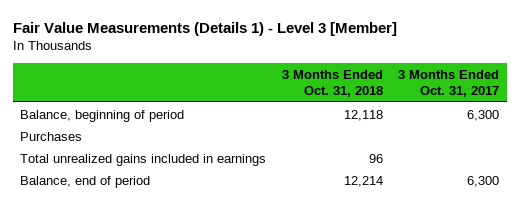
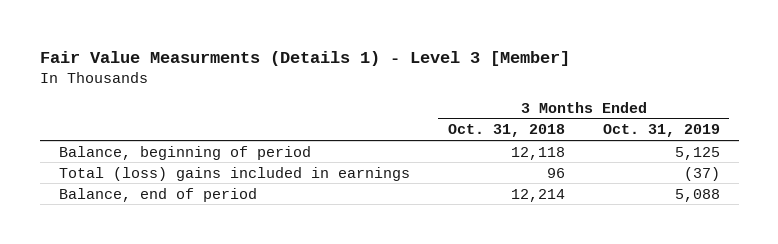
[12,21,397,36] Fair Value Measurements (Details 1) - Level 3 [Member] -> [39,50,570,66] Fair Value Measurments (Details 1) - Level 3 [Member]
[397,69,499,98] 3 Months Ended Oct. 31, 2017 -> none
none -> [602,124,720,138] Oct. 31, 2019
[20,131,83,141] Purchases -> none
[20,153,267,166] Total unrealized gains included in earnings -> [58,166,410,181] Total (loss) gains included in earnings

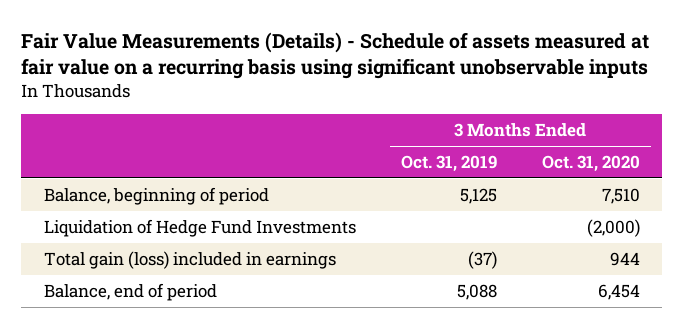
[39,50,570,66] Fair Value Measurments (Details 1) - Level 3 [Member] -> [21,31,650,80] Fair Value Measurements (Details) - Schedule of assets measured at fair value on a recurring basis using significant unobservable inputs
[447,124,565,138] Oct. 31, 2018 -> none
none -> [541,155,640,173] Oct. 31, 2020
none -> [43,218,356,237] Liquidation of Hedge Fund Investments
[58,166,410,181] Total (loss) gains included in earnings -> [43,250,336,269] Total gain (loss) included in earnings

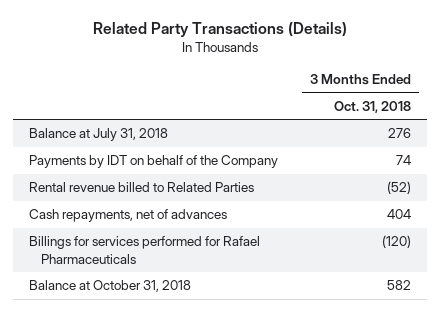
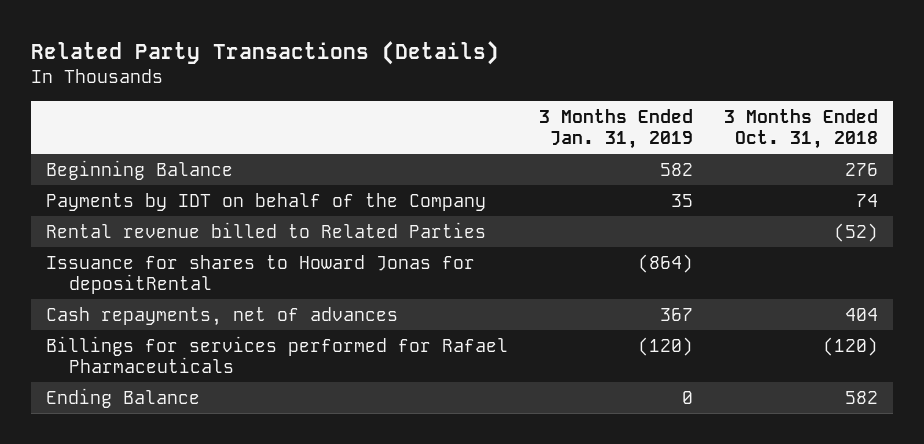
none -> [538,108,693,150] 3 Months Ended Jan. 31, 2019
[29,128,169,142] Balance at July 31, 2018 -> [46,159,234,180] Beginning Balance
none -> [46,254,476,295] Issuance for shares to Howard Jonas for depositRental
[29,280,192,293] Balance at October 31, 2018 -> [46,387,201,408] Ending Balance

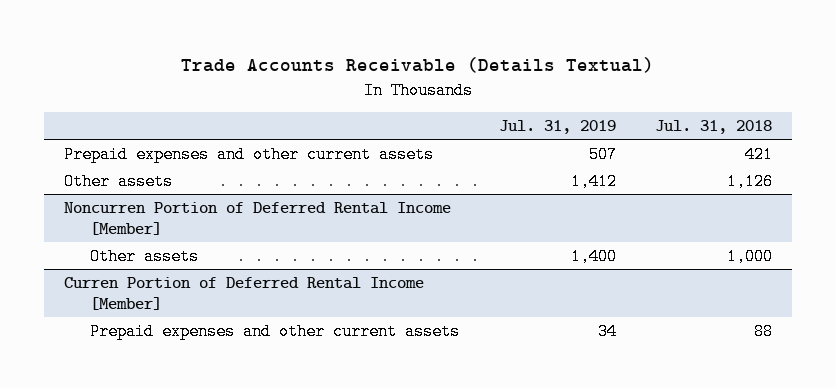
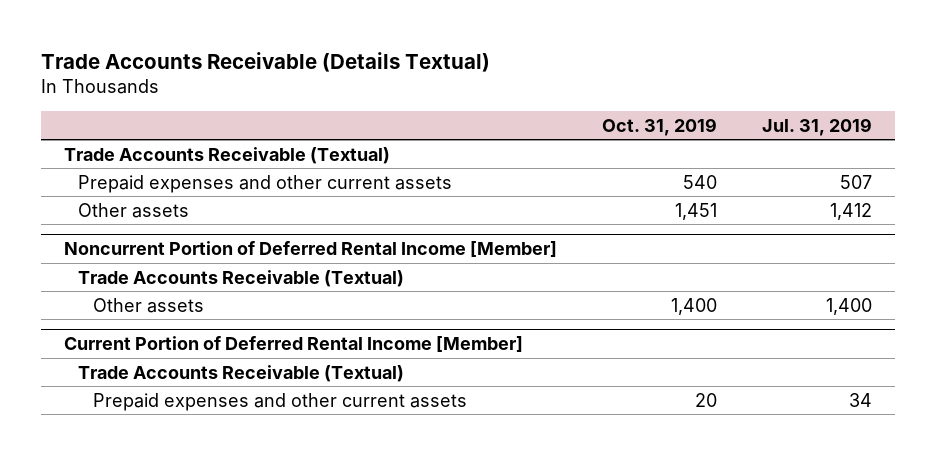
[655,120,773,135] Jul. 31, 2018 -> none
none -> [601,117,717,136] Oct. 31, 2019
none -> [63,146,390,164] Trade Accounts Receivable (Textual)
[64,201,452,235] Noncurren Portion of Deferred Rental Income [Member] -> [63,241,557,259] Noncurrent Portion of Deferred Rental Income [Member]
none -> [78,269,405,287] Trade Accounts Receivable (Textual)
[64,276,425,310] Curren Portion of Deferred Rental Income [Member] -> [63,336,523,354] Current Portion of Deferred Rental Income [Member]
none -> [78,364,405,382] Trade Accounts Receivable (Textual)

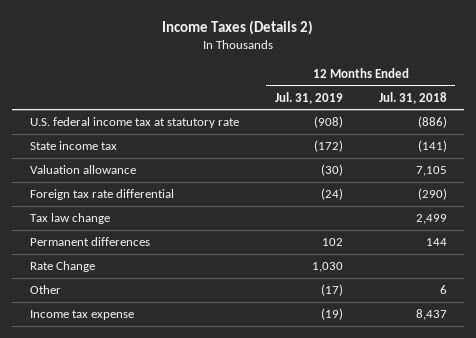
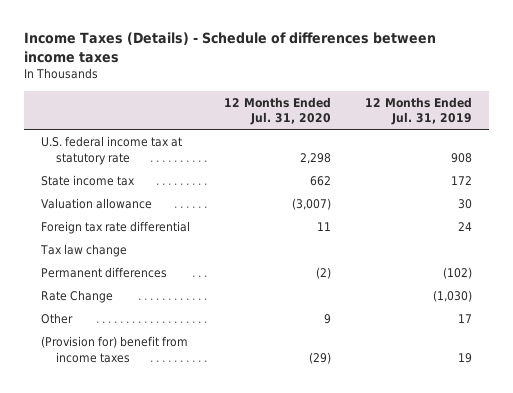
[162,19,314,35] Income Taxes (Details 2) -> [24,32,437,64] Income Taxes (Details) - Schedule of differences between income taxes
[378,91,447,104] Jul. 31, 2018 -> none
none -> [224,96,332,126] 12 Months Ended Jul. 31, 2020
[313,116,343,129] (908) -> [450,152,472,163] 908
[313,140,343,153] (172) -> [450,176,472,186] 172
[320,164,343,177] (30) -> [457,199,472,210] 30
[320,188,343,201] (24) -> [457,222,472,232] 24
[321,238,343,247] 102 -> [442,267,472,280] (102)
[311,262,343,273] 1,030 -> [432,290,472,303] (1,030)
[320,284,343,297] (17) -> [457,314,472,324] 17
[29,310,134,321] Income tax expense -> [41,336,189,363] (Provision for) benefit from income taxes
[320,308,343,321] (19) -> [457,352,472,363] 19

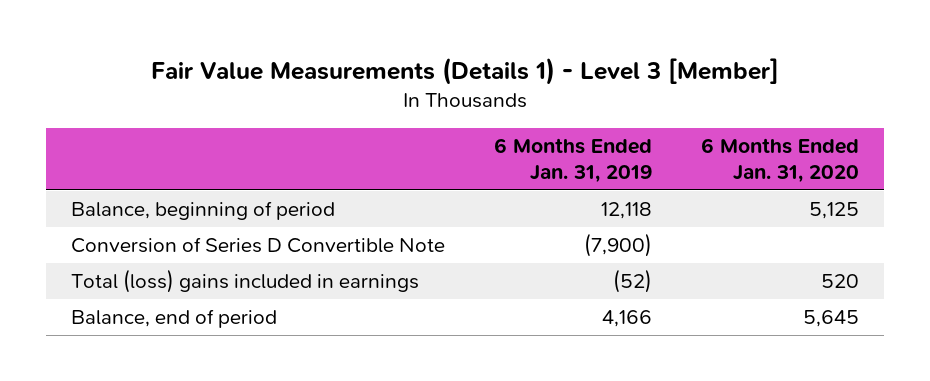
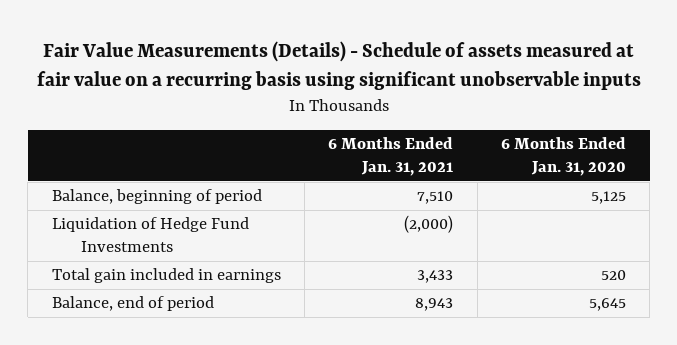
[151,56,780,85] Fair Value Measurements (Details 1) - Level 3 [Member] -> [36,40,641,90] Fair Value Measurements (Details) - Schedule of assets measured at fair value on a recurring basis using significant unobservable inputs
[494,138,653,184] 6 Months Ended Jan. 31, 2019 -> none
none -> [328,137,454,177] 6 Months Ended Jan. 31, 2021
[70,236,445,253] Conversion of Series D Convertible Note -> [51,217,249,253] Liquidation of Hedge Fund Investments
[70,268,419,293] Total (loss) gains included in earnings -> [51,268,281,284] Total gain included in earnings

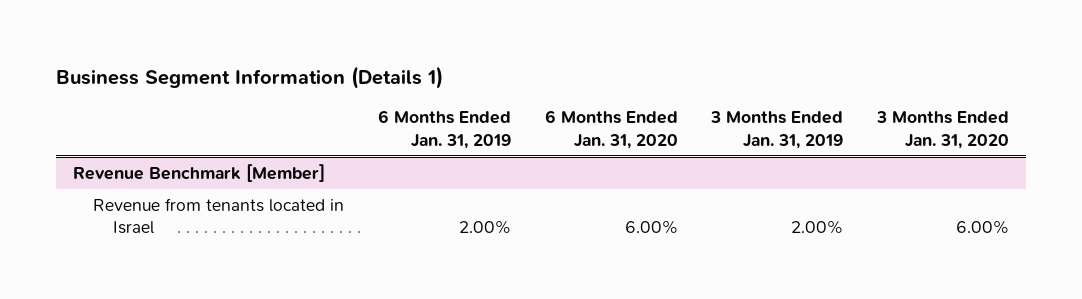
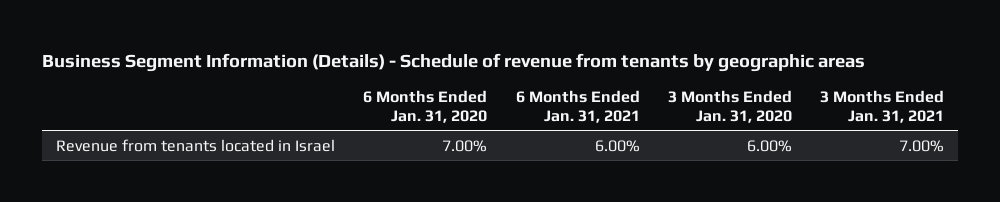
[56,65,444,89] Business Segment Information (Details 1) -> [42,52,866,72] Business Segment Information (Details) - Schedule of revenue from tenants by geographic areas
[377,110,511,149] 6 Months Ended Jan. 31, 2019 -> none
[710,111,844,149] 3 Months Ended Jan. 31, 2019 -> none
none -> [515,90,640,123] 6 Months Ended Jan. 31, 2021
none -> [820,90,945,123] 3 Months Ended Jan. 31, 2021
[73,163,326,182] Revenue Benchmark [Member] -> none
[624,220,678,235] 6.00% -> [442,139,488,152] 7.00%

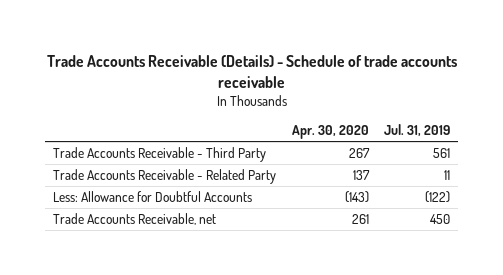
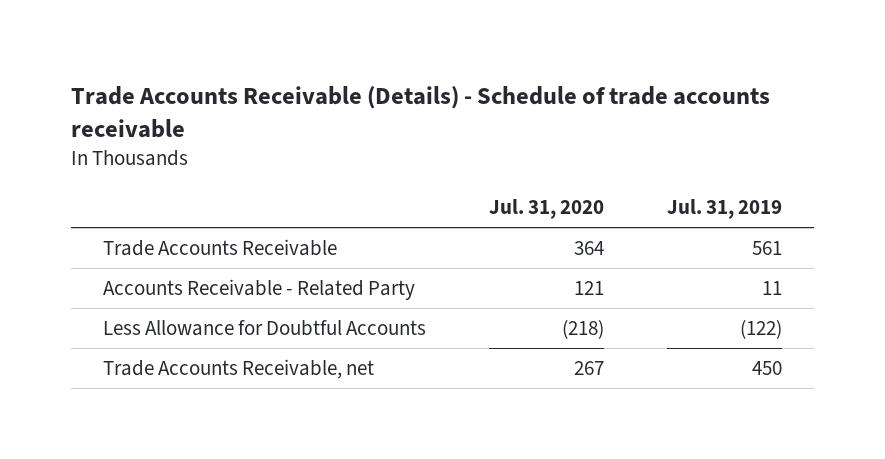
[291,125,369,140] Apr. 30, 2020 -> none
none -> [489,198,605,219] Jul. 31, 2020
[53,146,267,162] Trade Accounts Receivable - Third Party -> [102,239,337,257] Trade Accounts Receivable
[53,168,277,184] Trade Accounts Receivable - Related Party -> [102,279,415,301] Accounts Receivable - Related Party
[53,190,253,202] Less: Allowance for Doubtful Accounts -> [102,320,426,337] Less Allowance for Doubtful Accounts

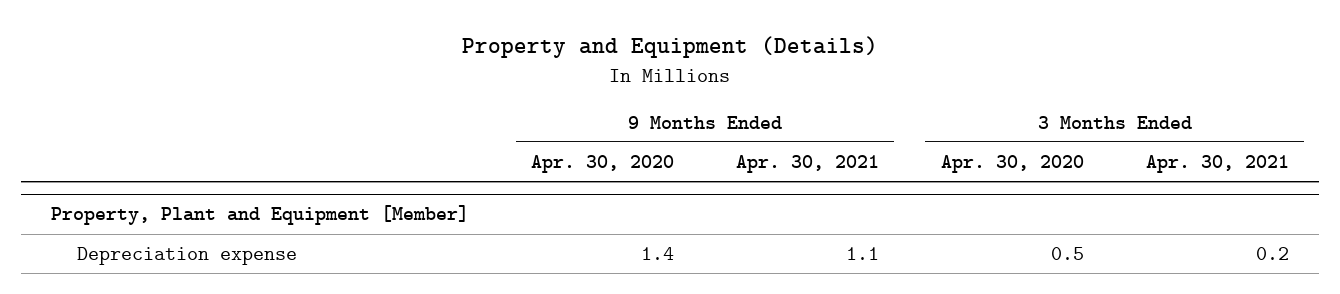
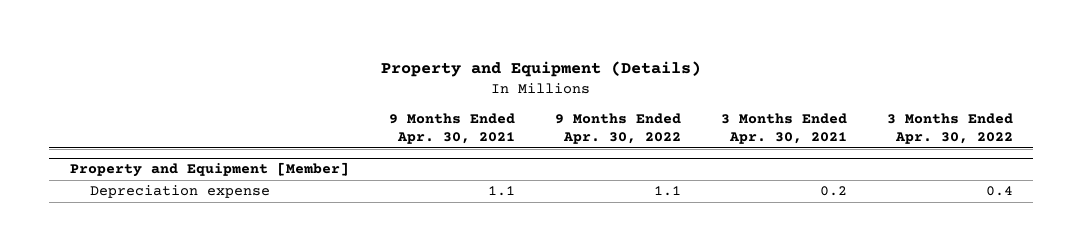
[531,154,675,173] Apr. 30, 2020 -> none
[940,154,1084,173] Apr. 30, 2020 -> none
none -> [554,113,681,145] 9 Months Ended Apr. 30, 2022
none -> [887,113,1014,145] 3 Months Ended Apr. 30, 2022
[51,205,470,226] Property, Plant and Equipment [Member] -> [69,162,349,178] Property and Equipment [Member]

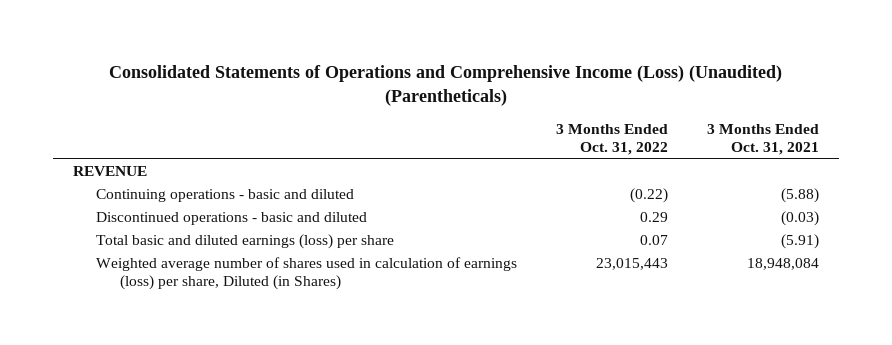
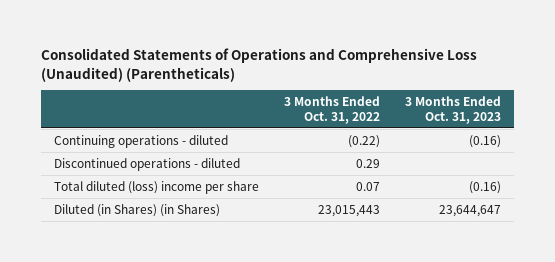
[109,64,783,106] Consolidated Statements of Operations and Comprehensive Income (Loss) (Unaudited) (Parentheticals) -> [41,47,478,82] Consolidated Statements of Operations and Comprehensive Loss (Unaudited) (Parentheticals)
[707,123,820,155] 3 Months Ended Oct. 31, 2021 -> none
none -> [405,96,502,124] 3 Months Ended Oct. 31, 2023
[72,165,147,176] REVENUE -> none
[96,188,355,202] Continuing operations - basic and diluted -> [54,134,229,148] Continuing operations - diluted
[96,211,368,225] Discontinued operations - basic and diluted -> [54,157,241,171] Discontinued operations - diluted
[96,233,395,249] Total basic and diluted earnings (loss) per share -> [54,180,260,194] Total diluted (loss) income per share
[96,256,518,290] Weighted average number of shares used in calculation of earnings (loss) per share, Diluted (in Shares) -> [54,203,221,217] Diluted (in Shares) (in Shares)

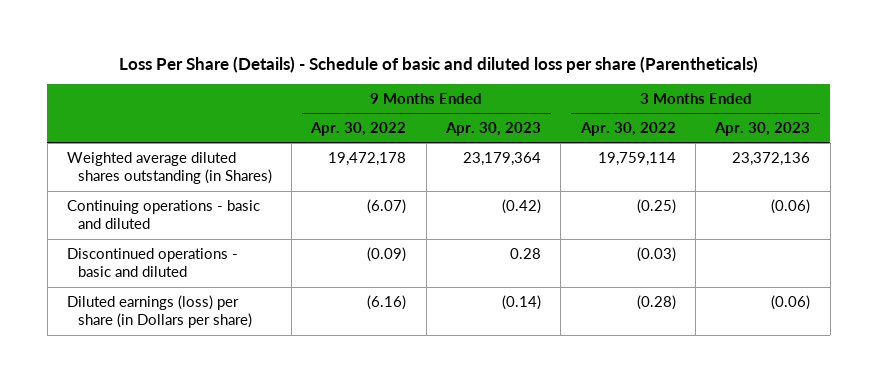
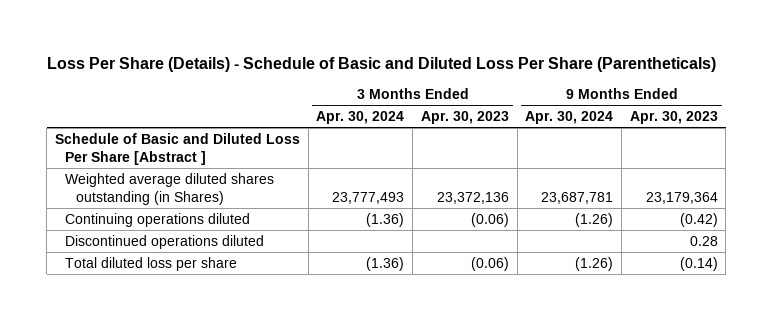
[118,55,758,73] Loss Per Share (Details) - Schedule of basic and diluted loss per share (Parentheticals) -> [46,56,716,72] Loss Per Share (Details) - Schedule of Basic and Diluted Loss Per Share (Parentheticals)
[310,121,407,136] Apr. 30, 2022 -> none
[579,121,676,136] Apr. 30, 2022 -> none
none -> [316,111,405,125] Apr. 30, 2024
none -> [525,111,614,125] Apr. 30, 2024
none -> [54,132,300,165] Schedule of Basic and Diluted Loss Per Share [Abstract ]
[67,199,261,230] Continuing operations - basic and diluted -> [65,212,251,227] Continuing operations diluted
[67,247,239,278] Discontinued operations - basic and diluted -> [65,234,265,249] Discontinued operations diluted
[67,294,252,329] Diluted earnings (loss) per share (in Dollars per share) -> [65,256,238,271] Total diluted loss per share

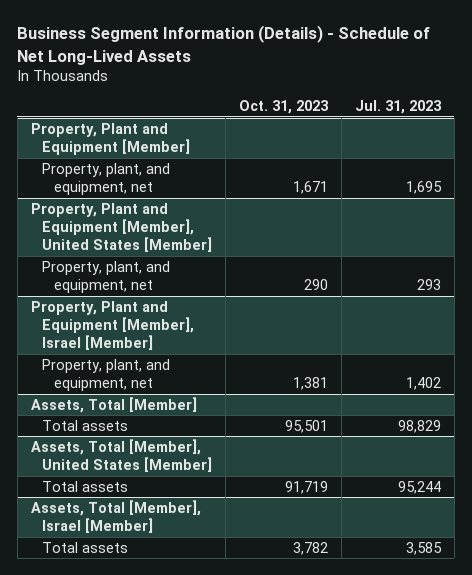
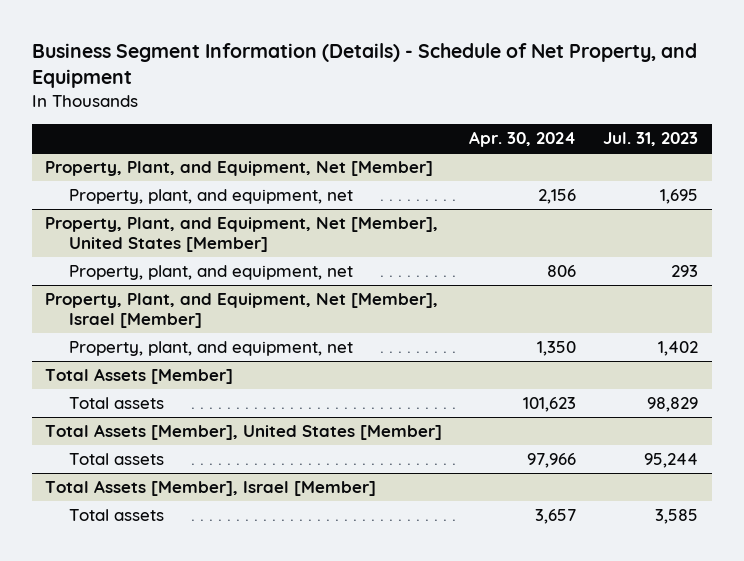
[17,25,431,65] Business Segment Information (Details) - Schedule of Net Long-Lived Assets -> [32,43,698,89] Business Segment Information (Details) - Schedule of Net Property, and Equipment
[239,99,330,114] Oct. 31, 2023 -> none
none -> [469,131,577,148] Apr. 30, 2024
[30,122,191,155] Property, Plant and Equipment [Member] -> [45,160,434,176] Property, Plant, and Equipment, Net [Member]
[30,202,213,252] Property, Plant and Equipment [Member], United States [Member] -> [45,216,439,253] Property, Plant, and Equipment, Net [Member], United States [Member]
[30,300,195,350] Property, Plant and Equipment [Member], Israel [Member] -> [45,292,439,329] Property, Plant, and Equipment, Net [Member], Israel [Member]
[30,396,197,413] Assets, Total [Member] -> [45,367,234,384] Total Assets [Member]
[30,438,213,472] Assets, Total [Member], United States [Member] -> [45,423,443,440] Total Assets [Member], United States [Member]
[30,499,201,533] Assets, Total [Member], Israel [Member] -> [45,479,377,496] Total Assets [Member], Israel [Member]

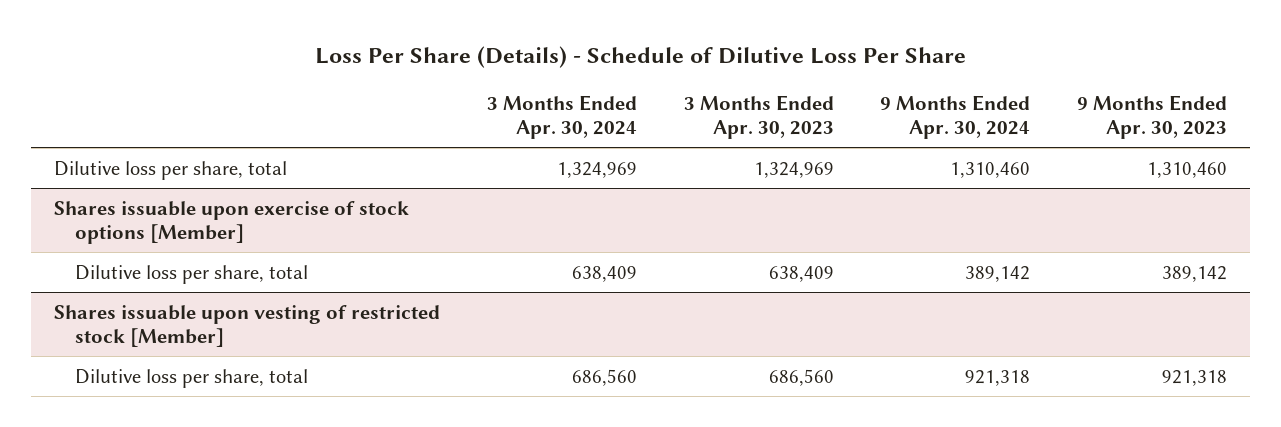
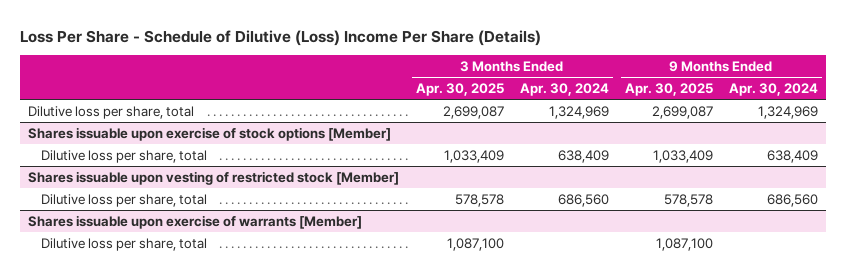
[314,45,966,68] Loss Per Share (Details) - Schedule of Dilutive Loss Per Share -> [20,29,542,46] Loss Per Share - Schedule of Dilutive (Loss) Income Per Share (Details)
[683,95,834,139] 3 Months Ended Apr. 30, 2023 -> none
[1076,95,1227,139] 9 Months Ended Apr. 30, 2023 -> none
none -> [415,83,504,97] Apr. 30, 2025
none -> [624,83,713,97] Apr. 30, 2025
[950,161,1031,178] 1,310,460 -> [757,105,818,119] 1,324,969
[965,265,1031,282] 389,142 -> [766,149,818,163] 638,409
[965,369,1031,386] 921,318 -> [766,193,818,207] 686,560
none -> [28,214,363,229] Shares issuable upon exercise of warrants [Member]
none -> [40,237,207,251] Dilutive loss per share, total

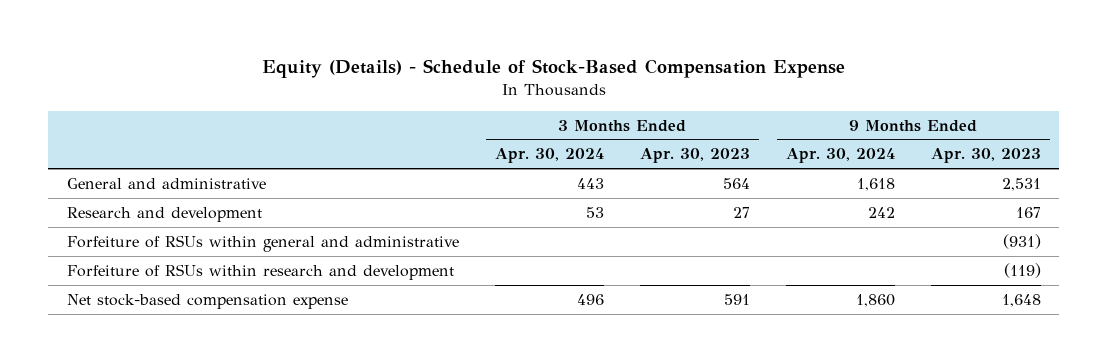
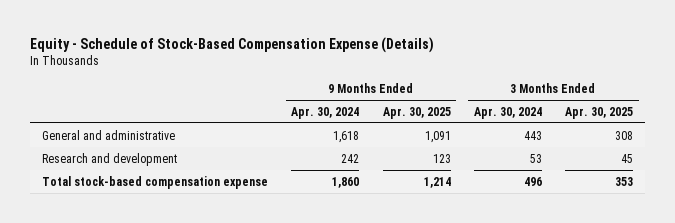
[261,59,845,79] Equity (Details) - Schedule of Stock-Based Compensation Expense -> [30,37,435,54] Equity - Schedule of Stock-Based Compensation Expense (Details)
[639,148,750,164] Apr. 30, 2023 -> none
[931,148,1042,164] Apr. 30, 2023 -> none
none -> [382,106,451,119] Apr. 30, 2025
none -> [565,106,634,119] Apr. 30, 2025
[66,234,459,252] Forfeiture of RSUs within general and administrative -> none
[66,263,454,280] Forfeiture of RSUs within research and development -> none
[66,293,348,309] Net stock-based compensation expense -> [42,175,269,189] Total stock-based compensation expense

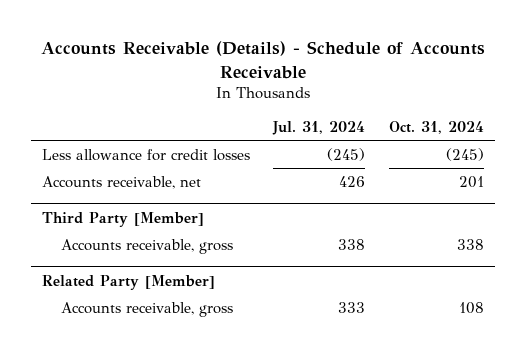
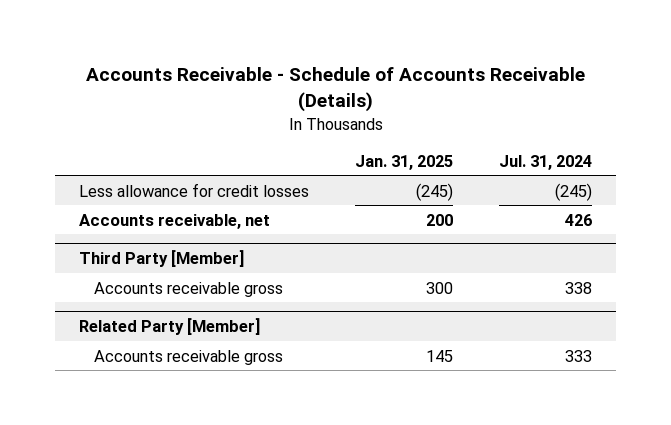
[40,41,485,79] Accounts Receivable (Details) - Schedule of Accounts Receivable -> [85,67,585,113] Accounts Receivable - Schedule of Accounts Receivable (Details)
[388,121,484,135] Oct. 31, 2024 -> none
none -> [355,154,454,170] Jan. 31, 2025
[61,238,234,254] Accounts receivable, gross -> [94,281,284,297] Accounts receivable gross
[61,301,234,317] Accounts receivable, gross -> [94,349,284,365] Accounts receivable gross

